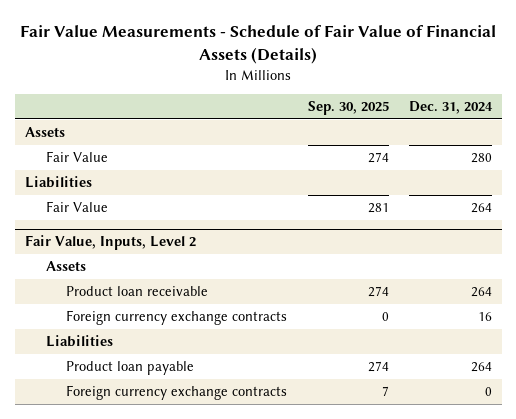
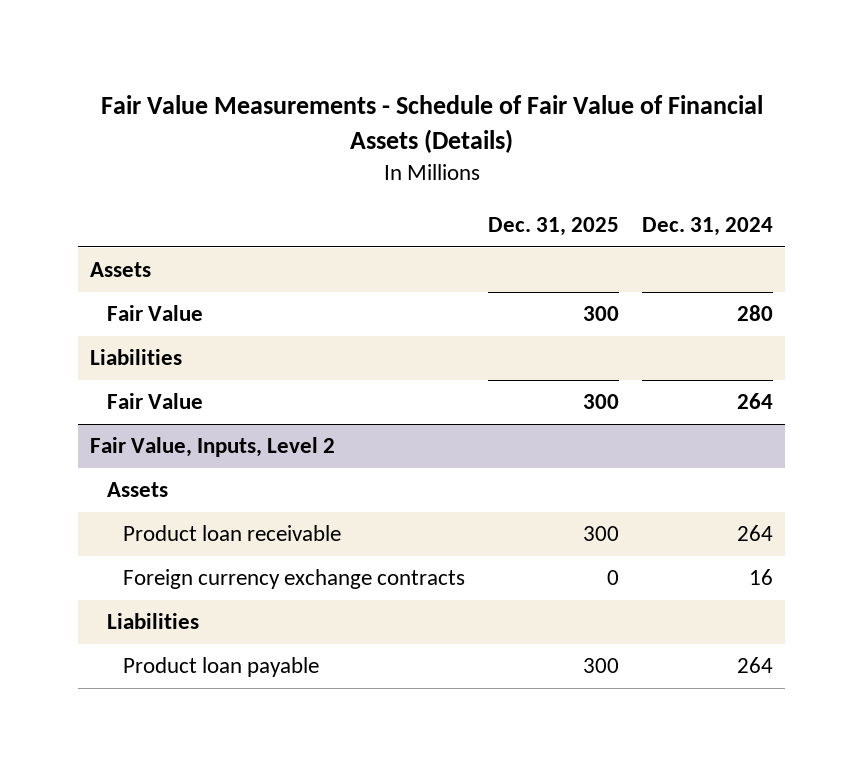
[307,101,389,116] Sep. 30, 2025 -> none
none -> [488,216,620,236] Dec. 31, 2025
[66,385,288,401] Foreign currency exchange contracts -> none

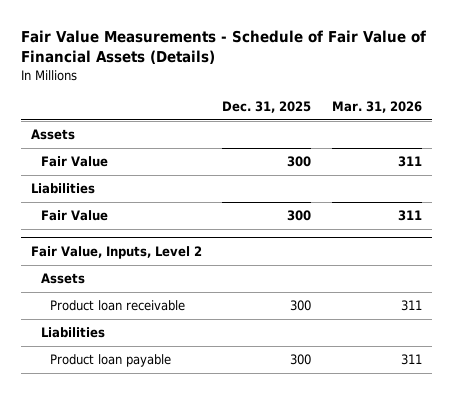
[642,216,774,236] Dec. 31, 2024 -> none
none -> [331,101,422,114] Mar. 31, 2026
[123,569,466,590] Foreign currency exchange contracts -> none

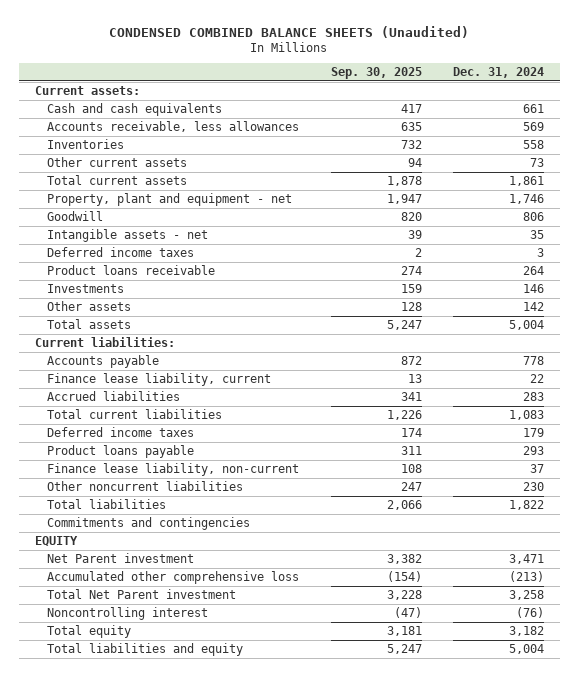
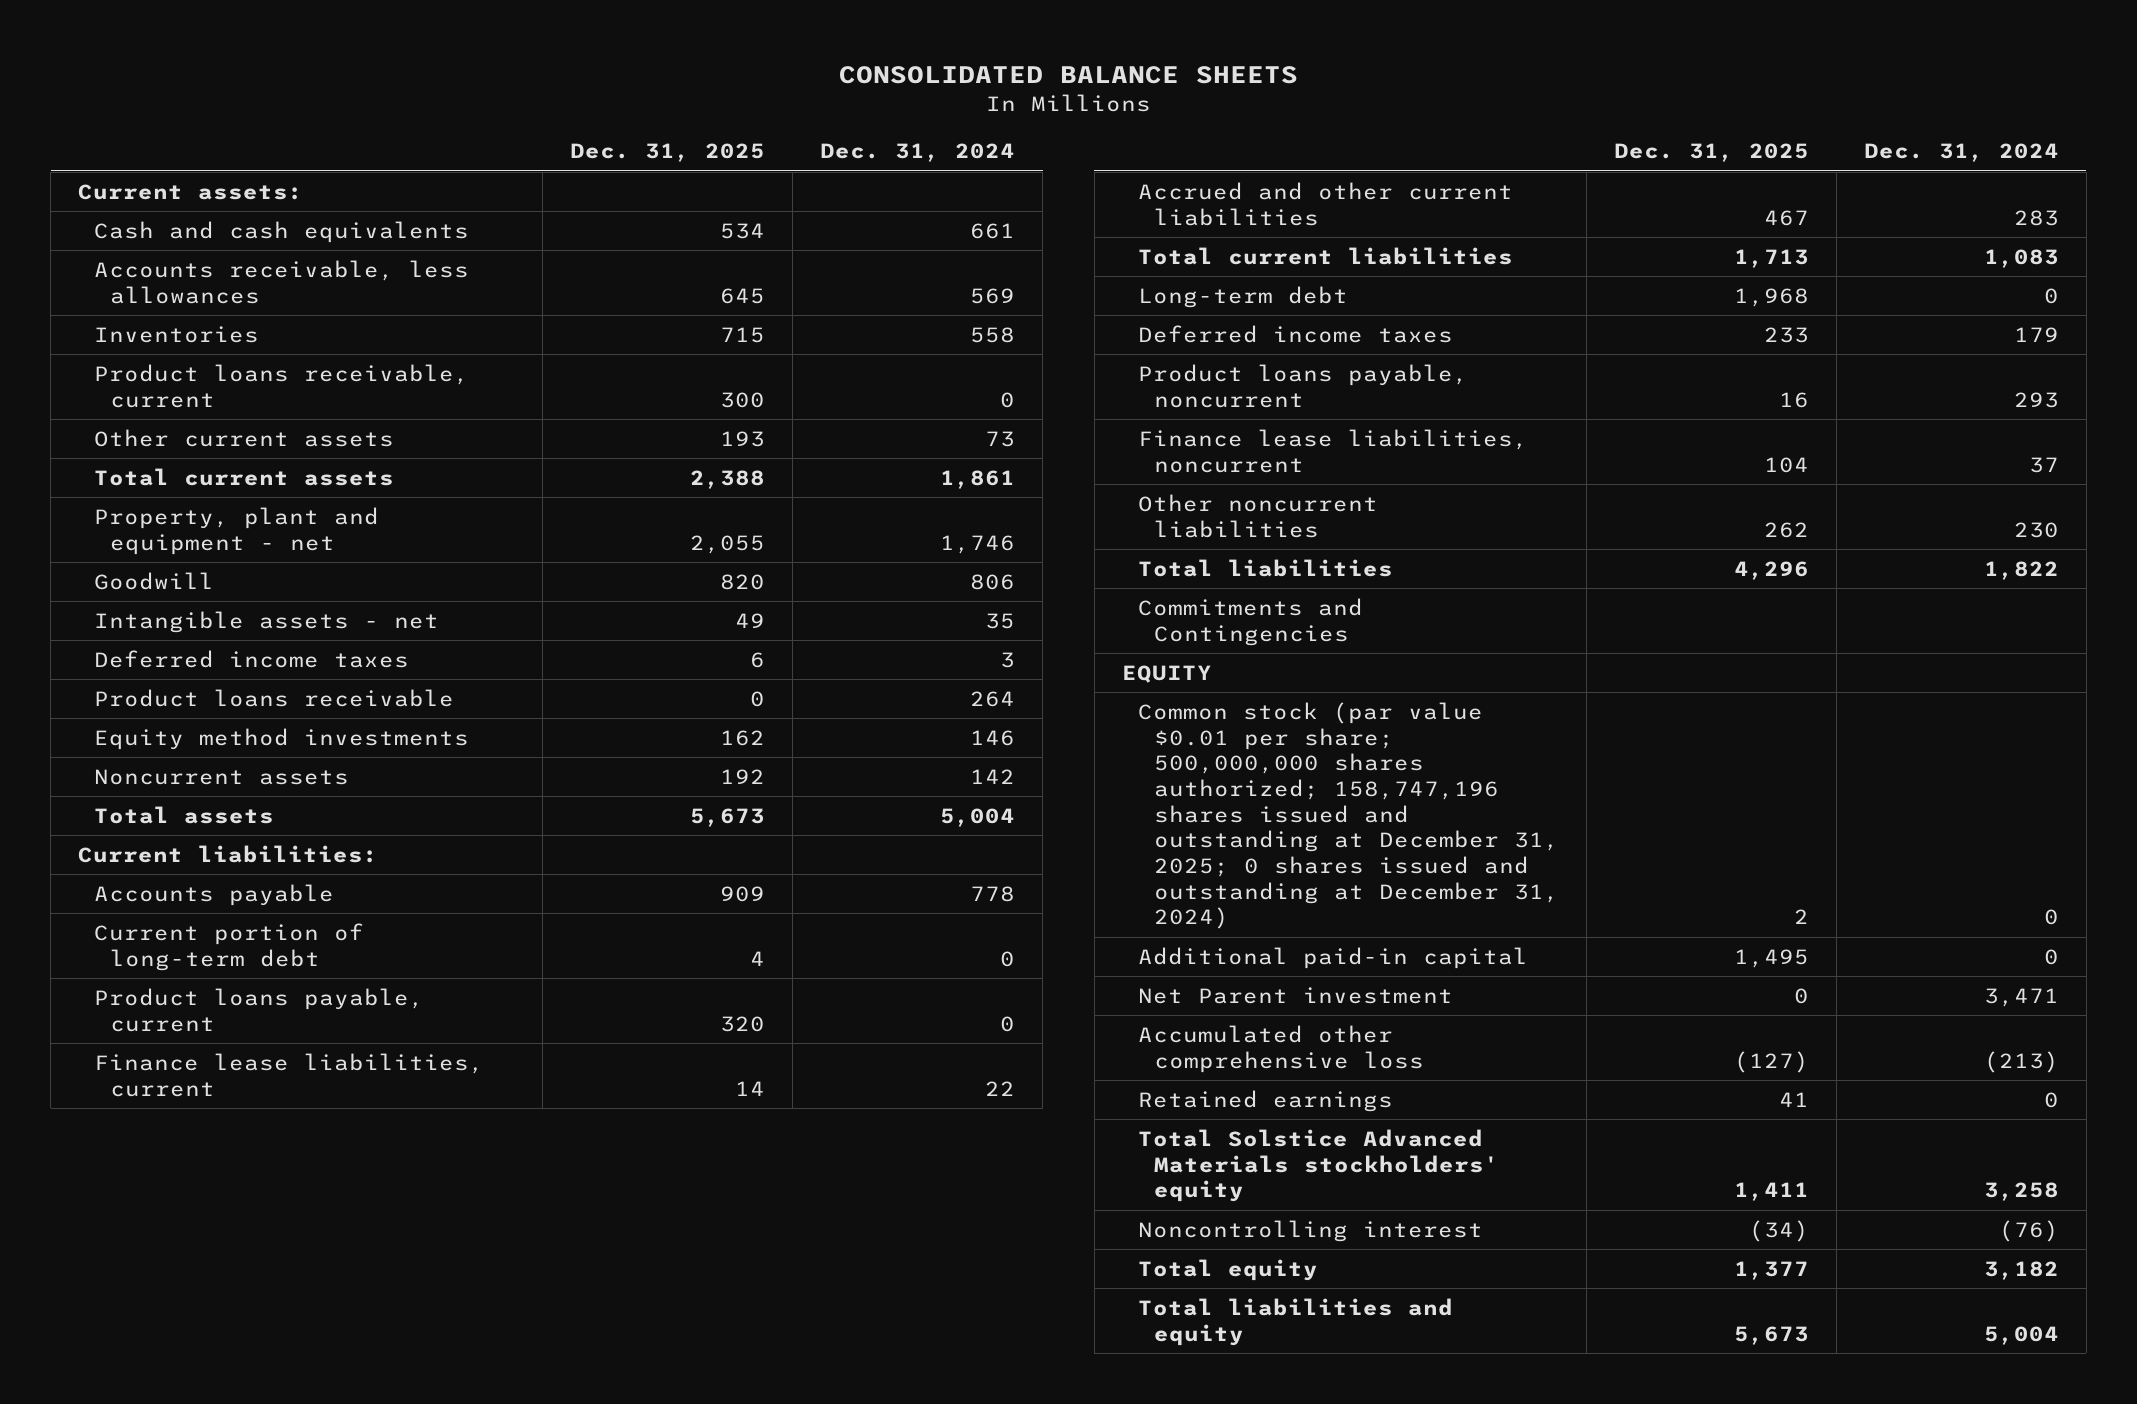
[109,25,470,38] CONDENSED COMBINED BALANCE SHEETS (Unaudited) -> [838,65,1298,84] CONSOLIDATED BALANCE SHEETS
[330,67,422,80] Sep. 30, 2025 -> none
none -> [570,143,766,163] Dec. 31, 2025
none -> [94,363,470,408] Product loans receivable, current
[47,283,125,293] Investments -> [94,727,470,750] Equity method investments
[47,300,132,311] Other assets -> [94,768,350,785] Noncurrent assets
none -> [94,922,365,971] Current portion of long-term debt
none -> [94,987,425,1032] Product loans payable, current
[47,372,272,386] Finance lease liability, current -> [94,1052,485,1097] Finance lease liabilities, current
[47,390,181,401] Accrued liabilities -> [1137,181,1513,226] Accrued and other current liabilities
none -> [1137,285,1348,308] Long-term debt
[47,444,195,458] Product loans payable -> [1137,363,1468,408] Product loans payable, noncurrent
[47,462,300,476] Finance lease liability, non-current -> [1137,428,1528,473] Finance lease liabilities, noncurrent
[47,516,251,530] Commitments and contingencies -> [1137,597,1363,646] Commitments and Contingencies
none -> [1137,701,1559,930] Common stock (par value $0.01 per share; 500,000,000 shares authorized; 158,747,196 shares issued and outstanding at December 31, 2025; 0 shares issued and outstanding at December 31, 2024)
none -> [1137,946,1528,969] Additional paid-in capital
none -> [1137,1089,1393,1112] Retained earnings
[47,588,237,599] Total Net Parent investment -> [1137,1128,1499,1203] Total Solstice Advanced Materials stockholders' equity

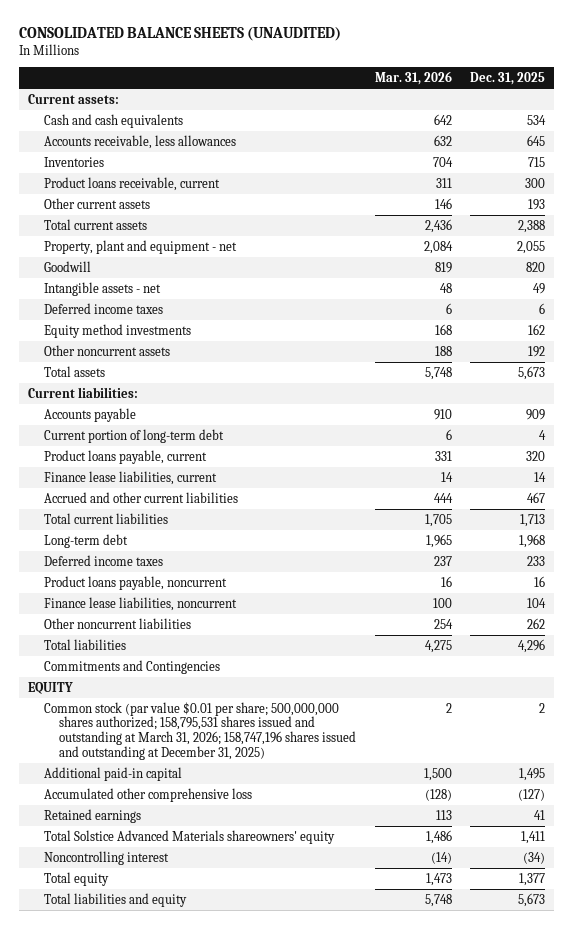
[838,65,1298,84] CONSOLIDATED BALANCE SHEETS -> [18,27,341,42] CONSOLIDATED BALANCE SHEETS (UNAUDITED)
[820,143,1016,163] Dec. 31, 2024 -> none
none -> [374,71,452,86] Mar. 31, 2026
[94,688,455,707] Product loans receivable -> none
[94,768,350,785] Noncurrent assets -> [43,344,170,356] Other noncurrent assets
[1137,701,1559,930] Common stock (par value $0.01 per share; 500,000,000 shares authorized; 158,747,196 shares issued and outstanding at December 31, 2025; 0 shares issued and outstanding at December 31, 2024) -> [43,701,357,760] Common stock (par value $0.01 per share; 500,000,000 shares authorized; 158,795,531 shares issued and outstanding at March 31, 2026; 158,747,196 shares issued and outstanding at December 31, 2025)
[1137,986,1453,1004] Net Parent investment -> none
[1137,1128,1499,1203] Total Solstice Advanced Materials stockholders' equity -> [43,829,335,844] Total Solstice Advanced Materials shareowners' equity

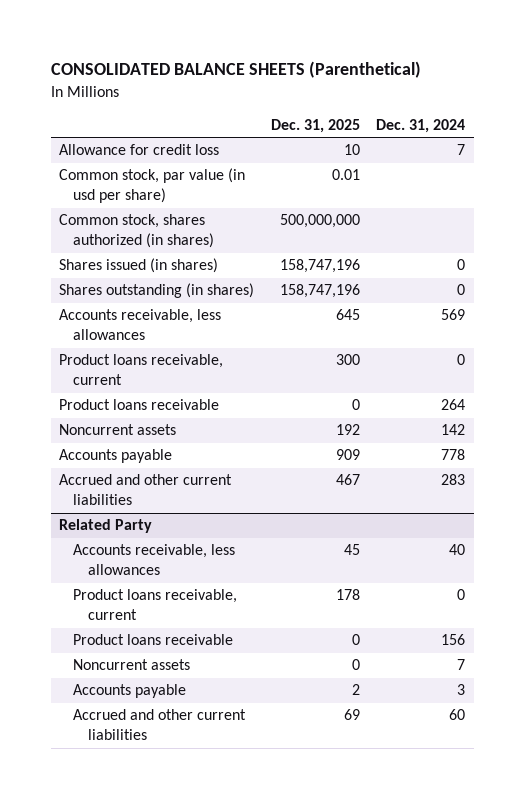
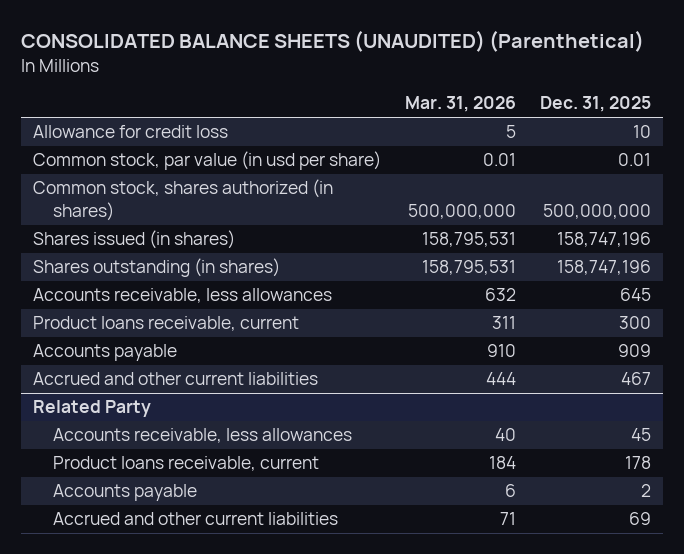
[50,61,421,79] CONSOLIDATED BALANCE SHEETS (Parenthetical) -> [21,30,645,53] CONSOLIDATED BALANCE SHEETS (UNAUDITED) (Parenthetical)
[376,118,466,133] Dec. 31, 2024 -> none
none -> [405,96,517,113] Mar. 31, 2026
[59,399,220,411] Product loans receivable -> none
[59,424,177,436] Noncurrent assets -> none
[73,634,234,646] Product loans receivable -> none
[73,659,191,671] Noncurrent assets -> none

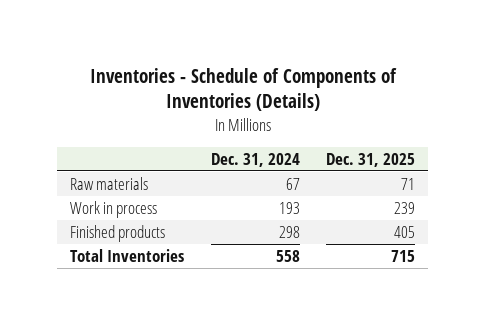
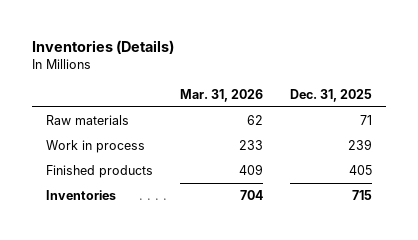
[89,67,397,112] Inventories - Schedule of Components of Inventories (Details) -> [32,40,175,55] Inventories (Details)
[210,152,300,167] Dec. 31, 2024 -> none
none -> [180,88,264,102] Mar. 31, 2026
[70,248,185,262] Total Inventories -> [45,189,116,200] Inventories

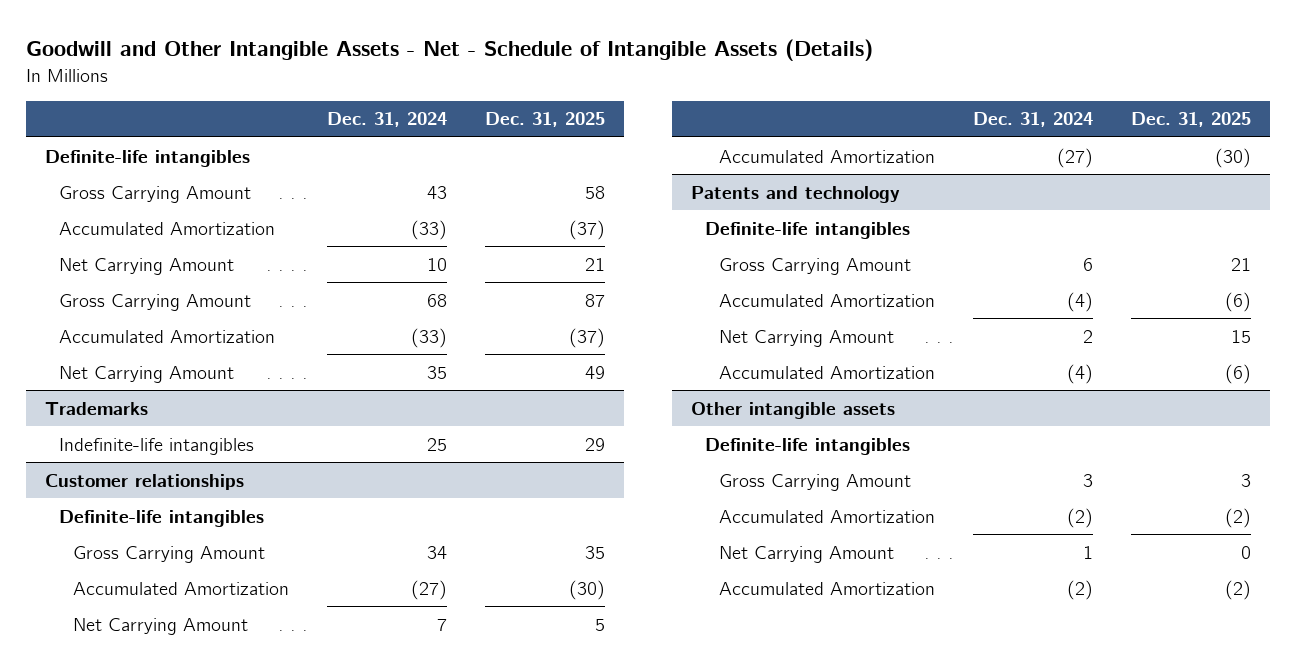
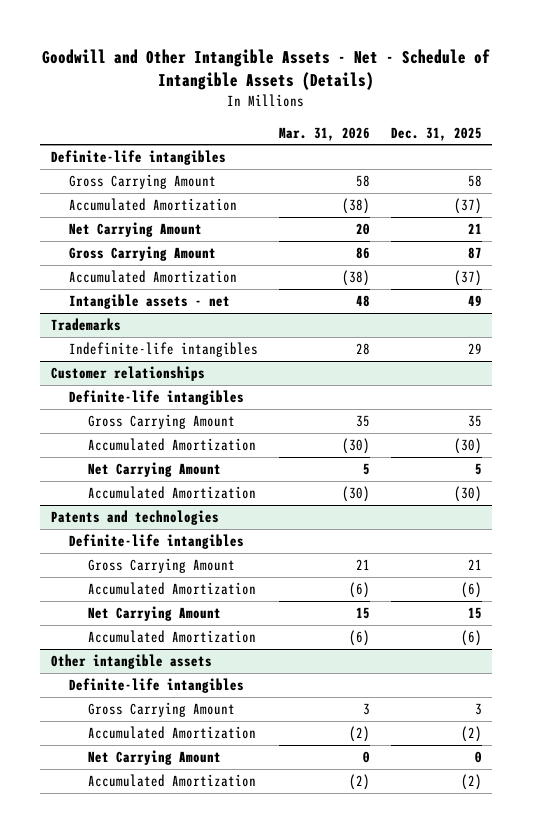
[326,112,447,128] Dec. 31, 2024 -> none
none -> [279,126,371,141] Mar. 31, 2026
[58,365,234,383] Net Carrying Amount -> [69,294,231,310] Intangible assets - net
[691,185,901,203] Patents and technology -> [50,510,219,526] Patents and technologies

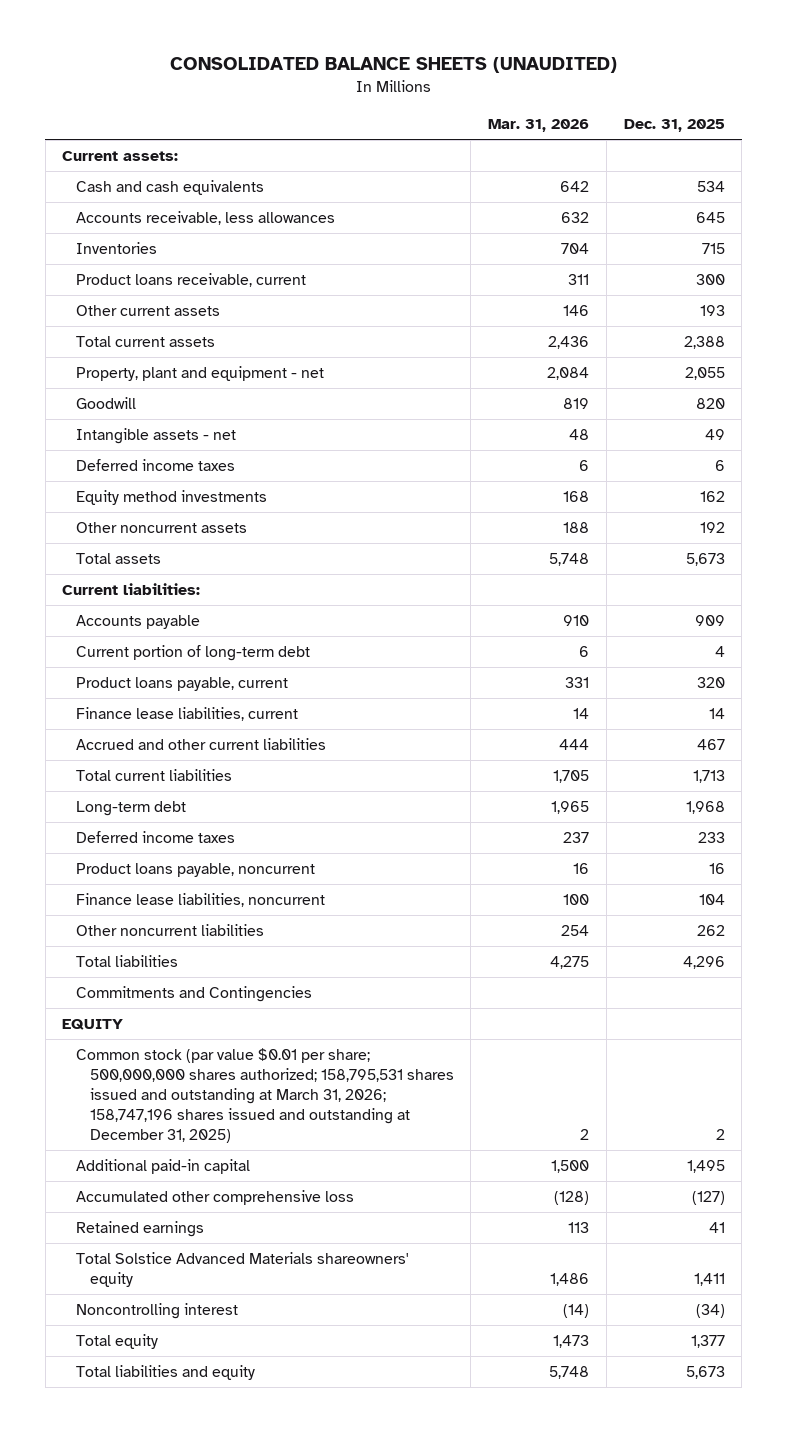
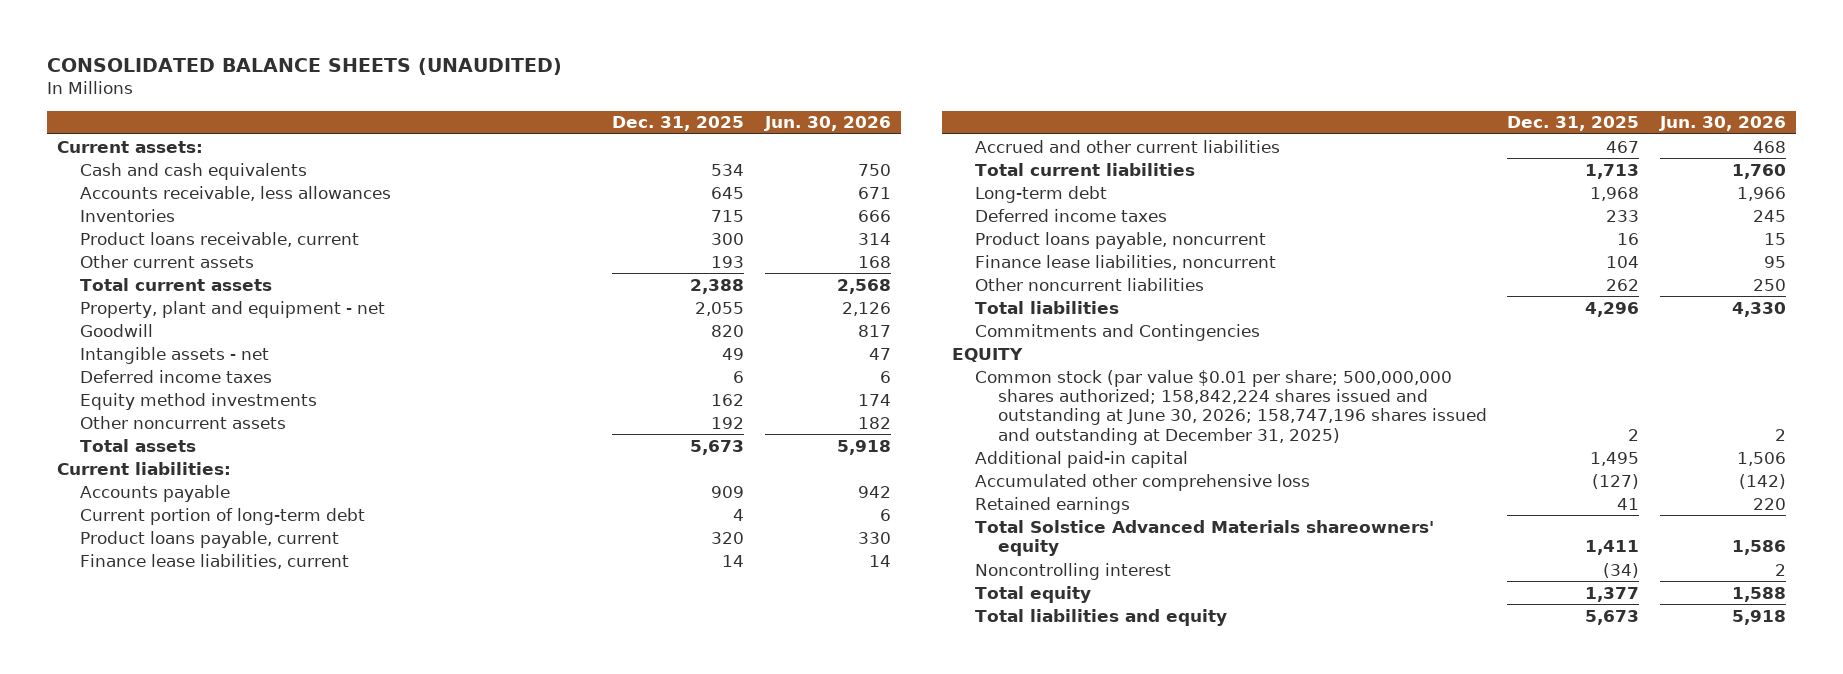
[488,119,590,133] Mar. 31, 2026 -> none
none -> [763,116,891,132] Jun. 30, 2026
[76,1047,454,1144] Common stock (par value $0.01 per share; 500,000,000 shares authorized; 158,795,531 shares issued and outstanding at March 31, 2026; 158,747,196 shares issued and outstanding at December 31, 2025) -> [975,369,1488,445] Common stock (par value $0.01 per share; 500,000,000 shares authorized; 158,842,224 shares issued and outstanding at June 30, 2026; 158,747,196 shares issued and outstanding at December 31, 2025)

